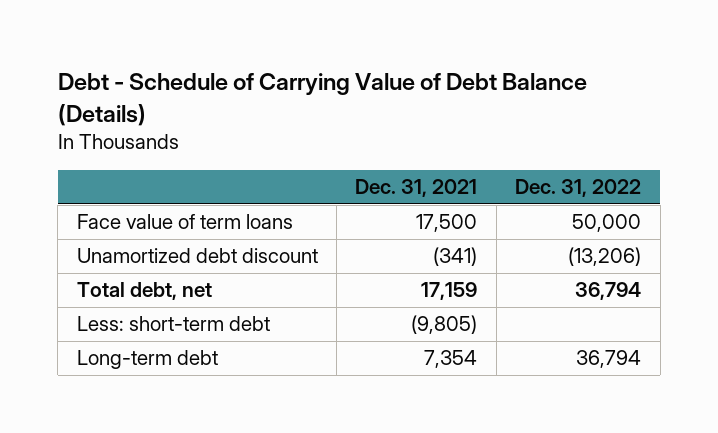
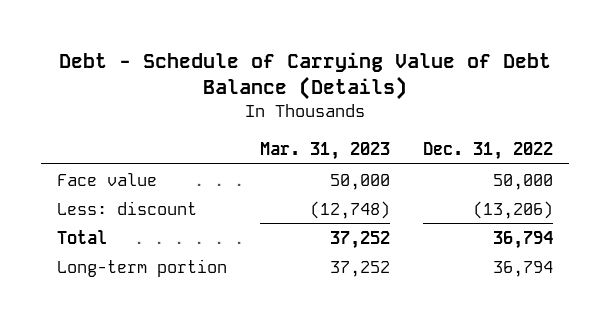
[355,179,478,198] Dec. 31, 2021 -> none
none -> [259,141,390,160] Mar. 31, 2023
[76,316,270,332] Less: short-term debt -> none
[76,214,293,230] Face value of term loans -> [57,172,158,186] Face value
[76,248,318,264] Unamortized debt discount -> [57,200,198,215] Less: discount
[76,282,212,301] Total debt, net -> [57,229,108,244] Total
[76,350,218,370] Long-term debt -> [57,258,228,277] Long-term portion

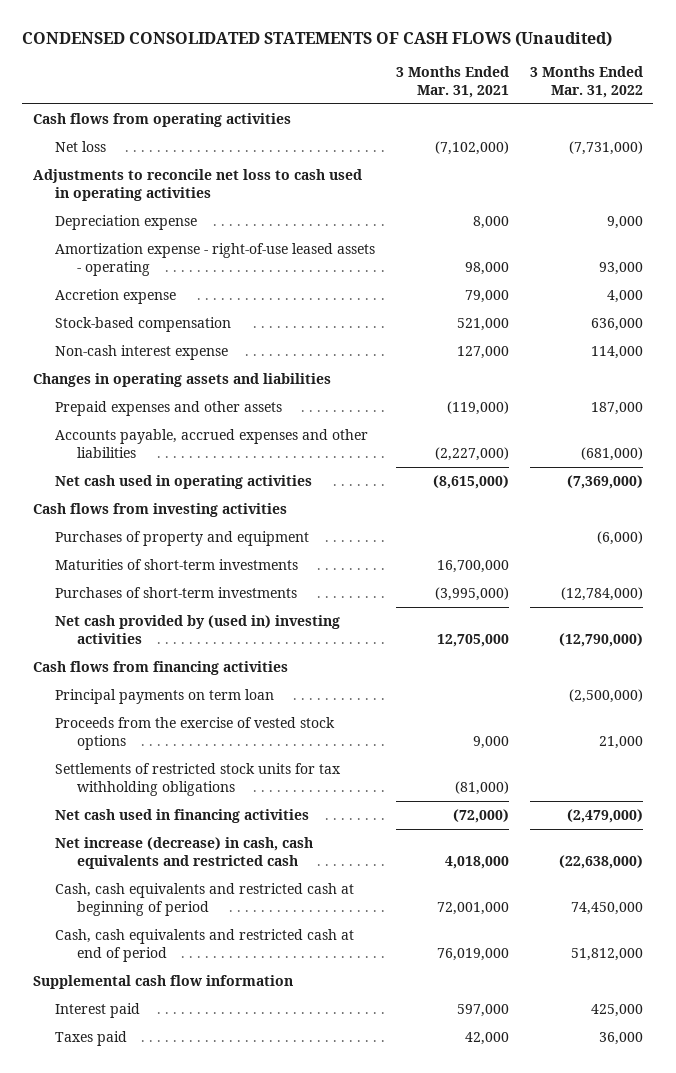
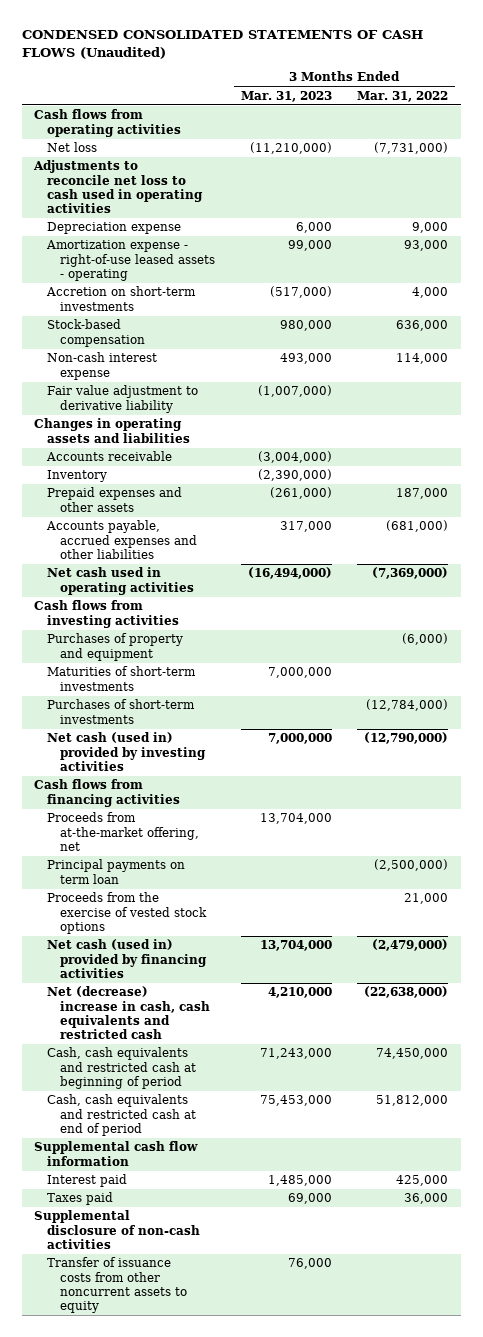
[395,65,509,98] 3 Months Ended Mar. 31, 2021 -> none
none -> [240,90,332,102] Mar. 31, 2023
[54,288,176,304] Accretion expense -> none
none -> [46,286,197,311] Accretion on short-term investments
none -> [47,385,199,413] Fair value adjustment to derivative liability
none -> [46,451,173,462] Accounts receivable
none -> [47,470,108,483] Inventory
[54,614,340,644] Net cash provided by (used in) investing activities -> [47,732,207,771] Net cash (used in) provided by investing activities
none -> [47,812,200,851] Proceeds from at-the-market offering, net
[54,762,341,796] Settlements of restricted stock units for tax withholding obligations -> none
[54,808,309,823] Net cash used in financing activities -> [47,939,208,978] Net cash (used in) provided by financing activities
[54,836,313,869] Net increase (decrease) in cash, cash equivalents and restricted cash -> [47,986,211,1039] Net (decrease) increase in cash, cash equivalents and restricted cash
none -> [34,1210,201,1249] Supplemental disclosure of non-cash activities
none -> [47,1257,188,1313] Transfer of issuance costs from other noncurrent assets to equity

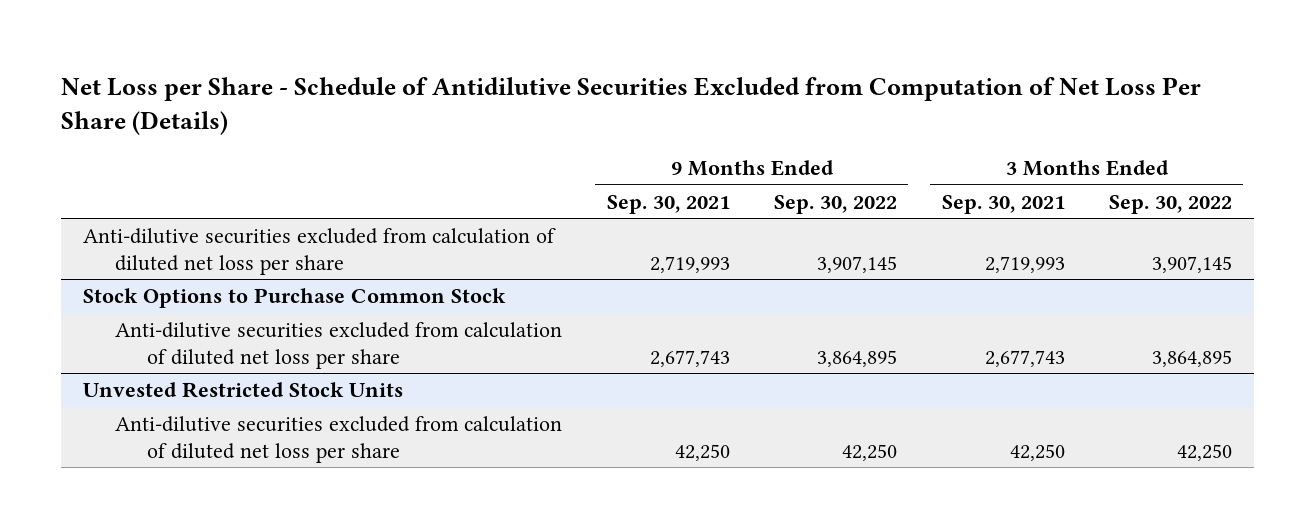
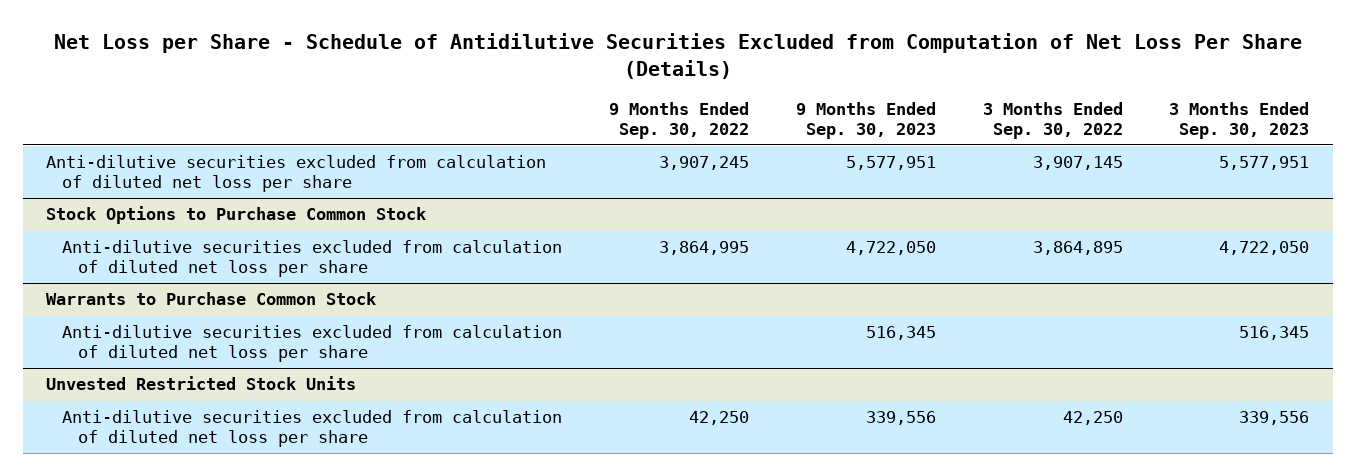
[606,194,730,214] Sep. 30, 2021 -> none
[941,194,1065,214] Sep. 30, 2021 -> none
none -> [795,102,936,139] 9 Months Ended Sep. 30, 2023
none -> [1169,102,1310,139] 3 Months Ended Sep. 30, 2023
[817,255,898,273] 3,907,145 -> [659,156,750,171] 3,907,245
[817,349,898,367] 3,864,895 -> [659,241,750,256] 3,864,995
none -> [46,292,377,306] Warrants to Purchase Common Stock
none -> [62,325,563,363] Anti-dilutive securities excluded from calculation of diluted net loss per share

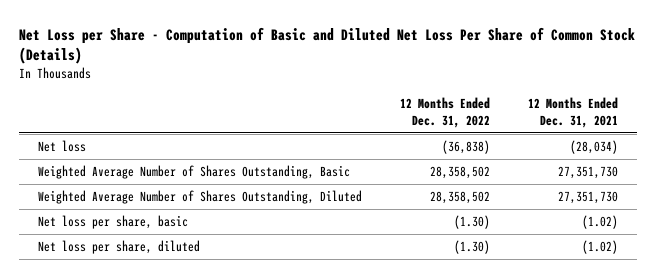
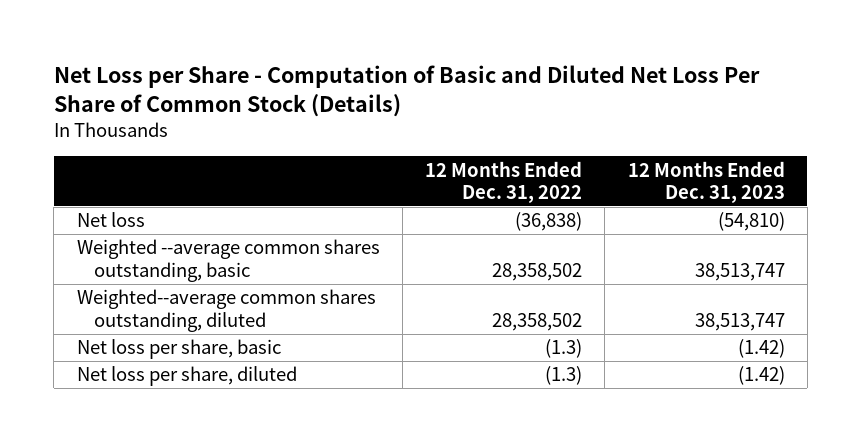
[527,97,618,129] 12 Months Ended Dec. 31, 2021 -> none
none -> [627,160,785,203] 12 Months Ended Dec. 31, 2023
[38,164,351,179] Weighted Average Number of Shares Outstanding, Basic -> [76,239,380,282] Weighted --average common shares outstanding, basic
[38,189,363,204] Weighted Average Number of Shares Outstanding, Diluted -> [76,289,376,332] Weighted--average common shares outstanding, diluted
[453,214,490,229] (1.30) -> [545,339,583,359] (1.3)
[453,239,490,254] (1.30) -> [545,366,583,386] (1.3)

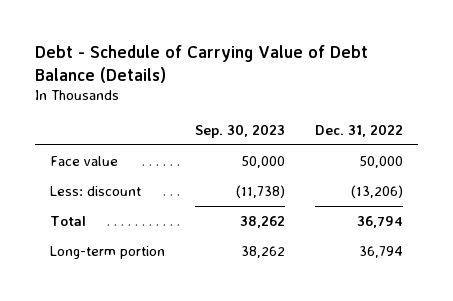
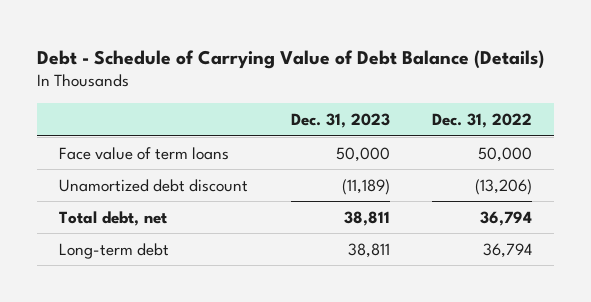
[194,123,285,138] Sep. 30, 2023 -> none
none -> [290,113,390,129] Dec. 31, 2023
[49,155,118,166] Face value -> [58,146,229,160] Face value of term loans
[49,185,141,196] Less: discount -> [58,178,248,192] Unamortized debt discount
[49,215,86,226] Total -> [58,210,167,226] Total debt, net
[49,245,165,259] Long-term portion -> [58,242,169,259] Long-term debt

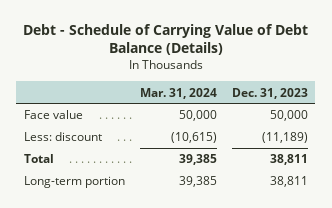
[432,113,533,129] Dec. 31, 2022 -> none
none -> [139,87,217,99] Mar. 31, 2024
[58,146,229,160] Face value of term loans -> [23,110,83,120] Face value
[58,178,248,192] Unamortized debt discount -> [23,132,102,142] Less: discount
[58,210,167,226] Total debt, net -> [23,154,54,164] Total
[58,242,169,259] Long-term debt -> [23,176,125,189] Long-term portion

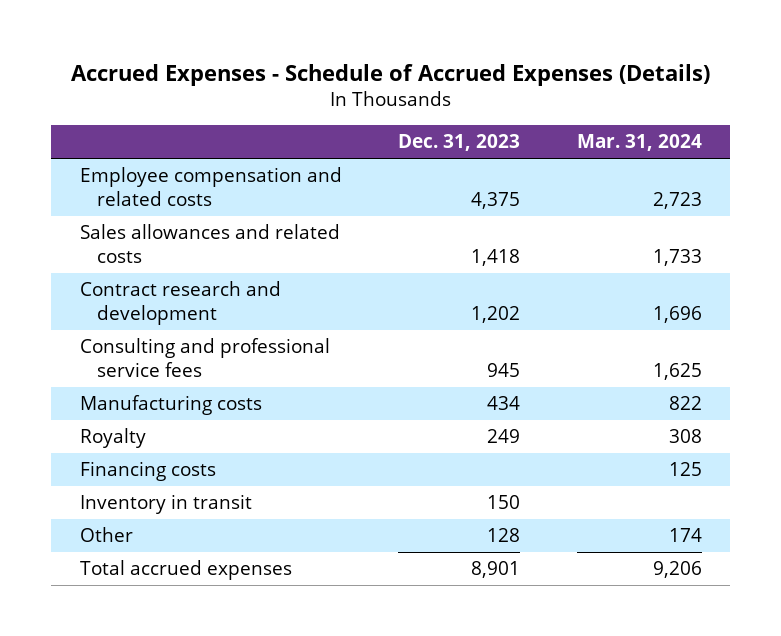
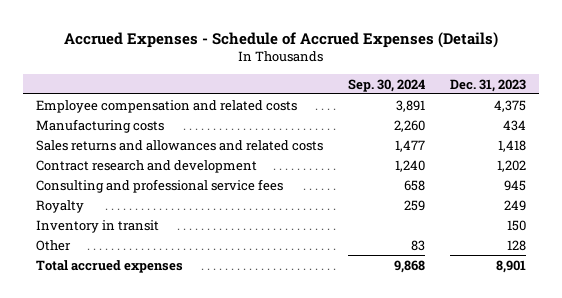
[576,134,702,152] Mar. 31, 2024 -> none
none -> [348,78,426,92] Sep. 30, 2024
[79,395,262,416] Manufacturing costs -> [35,118,164,133] Manufacturing costs
[79,224,340,263] Sales allowances and related costs -> [35,139,323,151] Sales returns and allowances and related costs
[79,461,216,482] Financing costs -> none

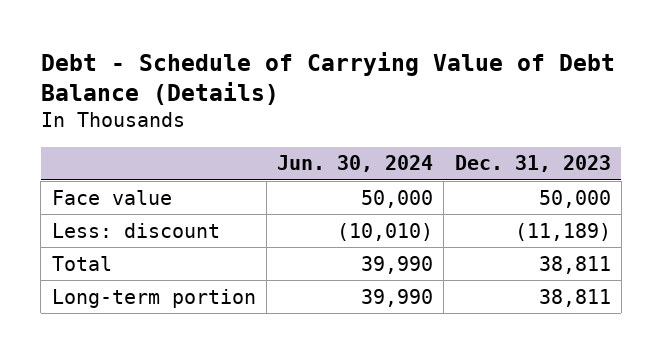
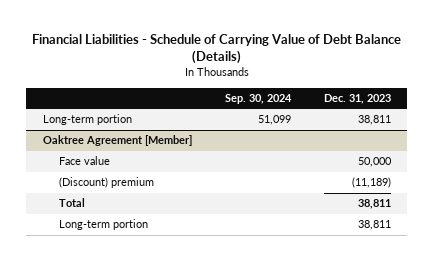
[40,51,615,106] Debt - Schedule of Carrying Value of Debt Balance (Details) -> [31,33,401,65] Financial Liabilities - Schedule of Carrying Value of Debt Balance (Details)
[277,155,434,173] Jun. 30, 2024 -> none
none -> [224,94,292,105] Sep. 30, 2024
none -> [42,114,132,126] Long-term portion
none -> [42,135,192,147] Oaktree Agreement [Member]
[51,222,220,238] Less: discount -> [59,177,155,189] (Discount) premium

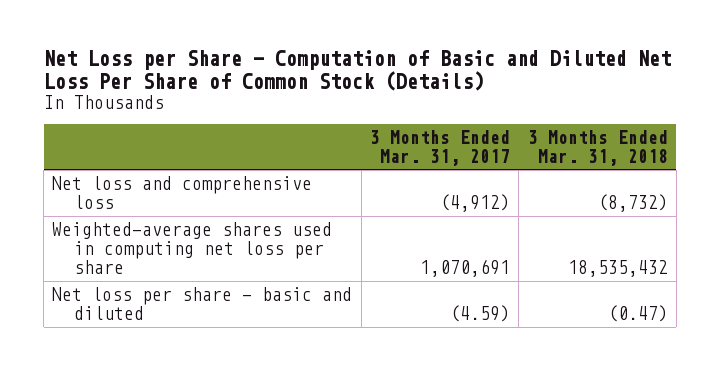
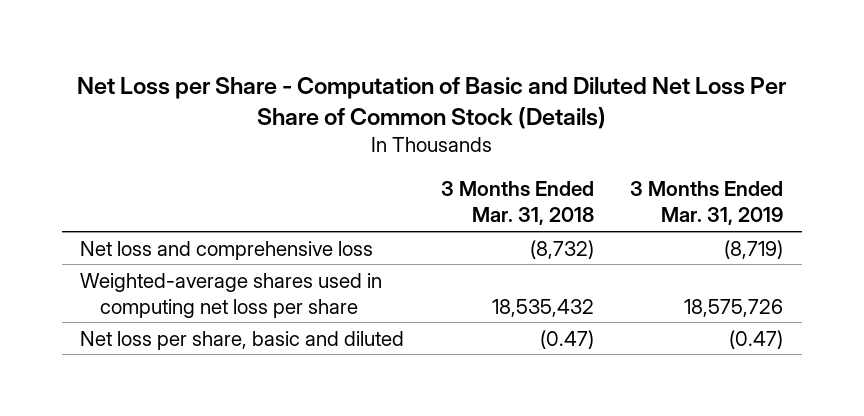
[370,129,511,166] 3 Months Ended Mar. 31, 2017 -> none
none -> [630,181,784,226] 3 Months Ended Mar. 31, 2019
[52,286,353,321] Net loss per share - basic and diluted -> [80,330,405,350] Net loss per share, basic and diluted

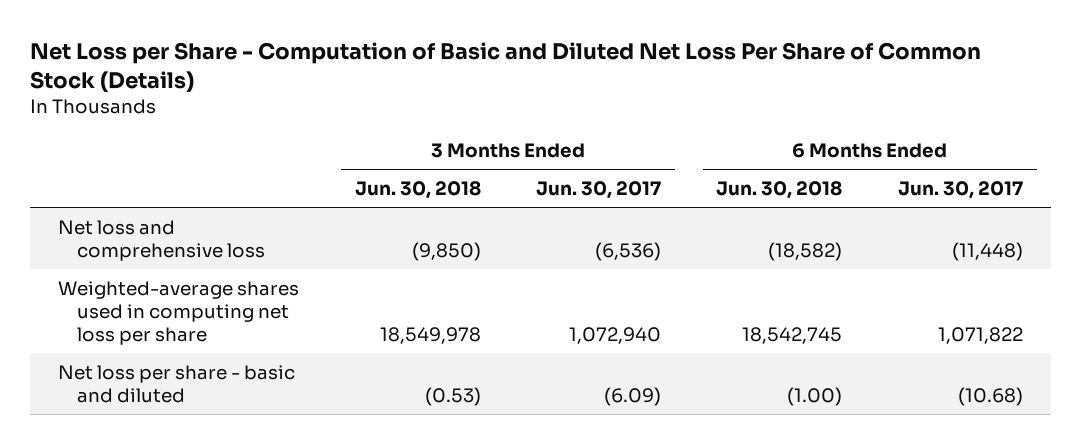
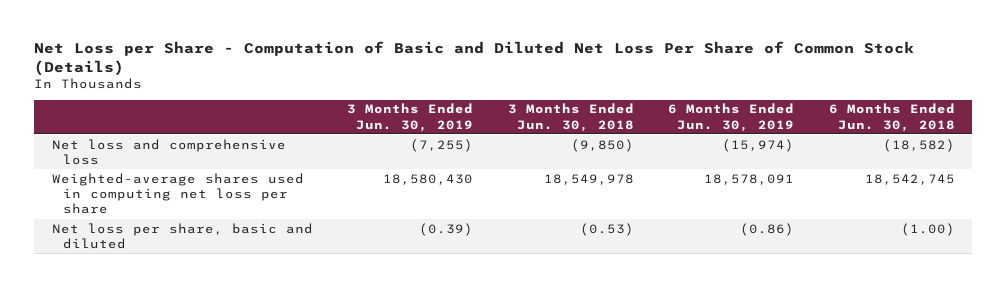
[535,181,661,200] Jun. 30, 2017 -> none
[897,181,1023,200] Jun. 30, 2017 -> none
none -> [347,103,474,132] 3 Months Ended Jun. 30, 2019
none -> [668,103,795,132] 6 Months Ended Jun. 30, 2019
[58,364,296,403] Net loss per share - basic and diluted -> [51,222,313,249] Net loss per share, basic and diluted

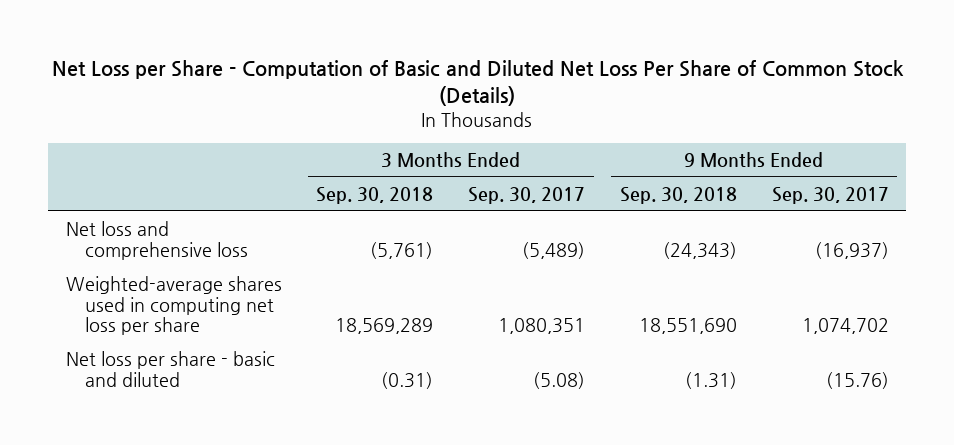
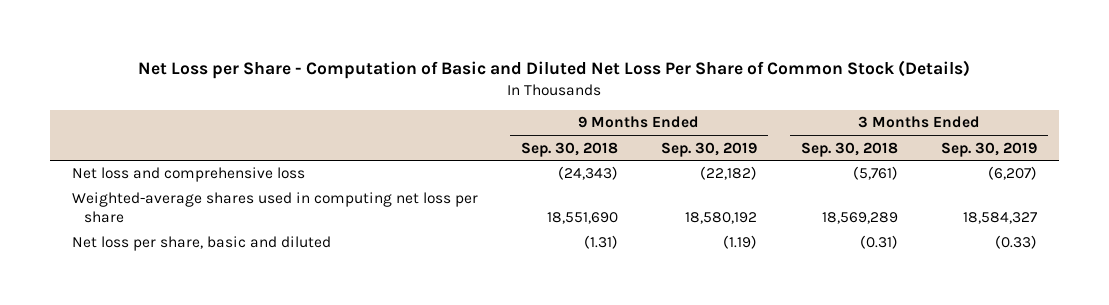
[468,186,586,204] Sep. 30, 2017 -> none
[771,186,889,204] Sep. 30, 2017 -> none
none -> [661,141,758,157] Sep. 30, 2019
none -> [941,141,1038,157] Sep. 30, 2019
[65,350,275,387] Net loss per share - basic and diluted -> [71,236,331,252] Net loss per share, basic and diluted

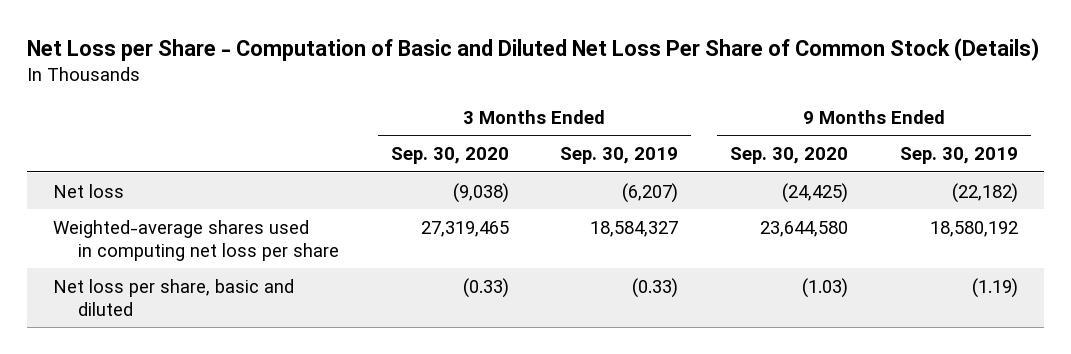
[521,141,619,157] Sep. 30, 2018 -> none
[800,141,898,157] Sep. 30, 2018 -> none
none -> [390,147,509,165] Sep. 30, 2020
none -> [730,147,849,165] Sep. 30, 2020
[71,167,305,183] Net loss and comprehensive loss -> [52,183,124,198] Net loss

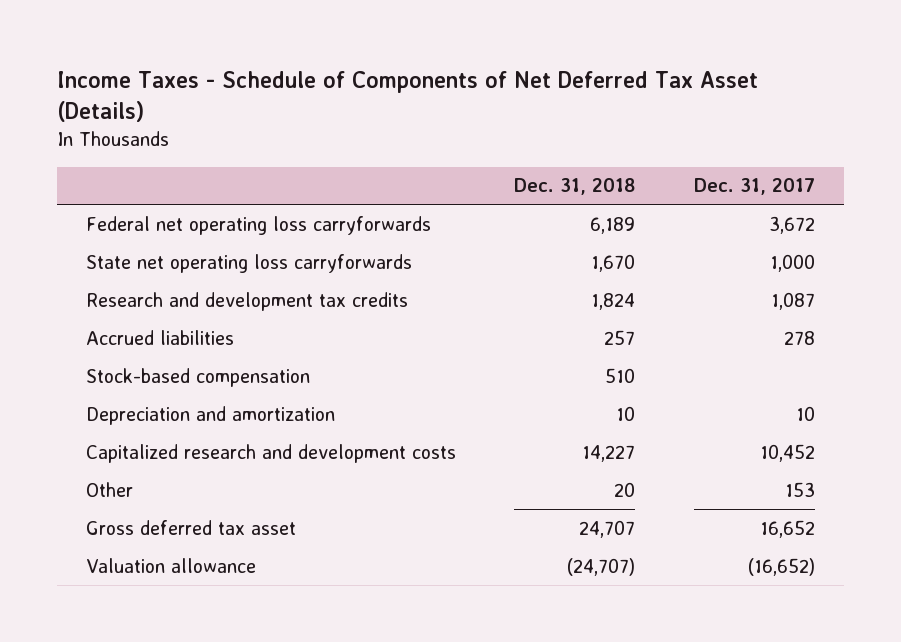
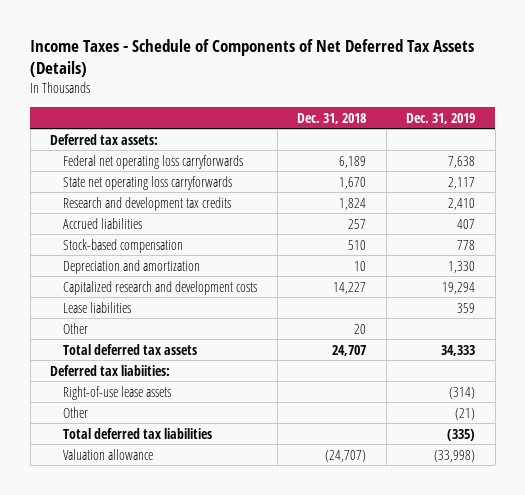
[56,71,758,123] Income Taxes - Schedule of Components of Net Deferred Tax Asset (Details) -> [30,39,475,77] Income Taxes - Schedule of Components of Net Deferred Tax Assets (Details)
[693,178,815,196] Dec. 31, 2017 -> none
none -> [406,112,476,124] Dec. 31, 2019
none -> [50,133,159,145] Deferred tax assets:
none -> [63,301,132,313] Lease liabilities
[86,519,297,535] Gross deferred tax asset -> [63,343,198,355] Total deferred tax assets
none -> [50,364,171,376] Deferred tax liabiities:
none -> [63,385,172,400] Right-of-use lease assets
none -> [63,406,89,418] Other
none -> [63,427,213,439] Total deferred tax liabilities

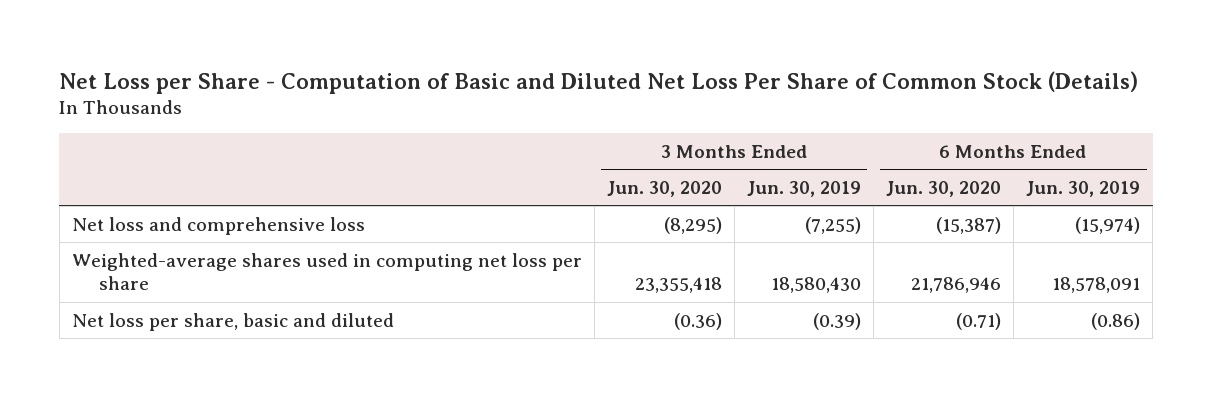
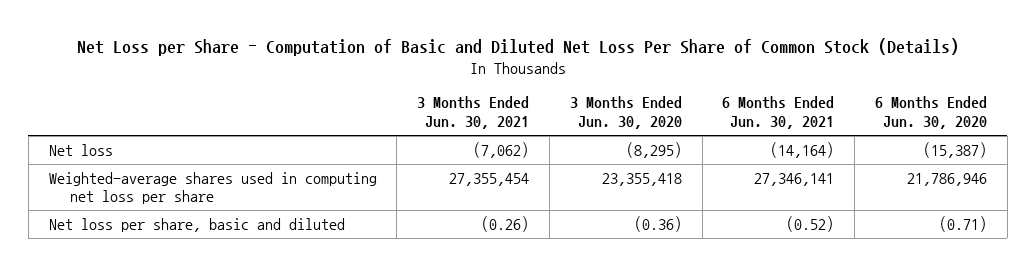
[746,180,861,197] Jun. 30, 2019 -> none
[1026,180,1141,197] Jun. 30, 2019 -> none
none -> [417,96,530,129] 3 Months Ended Jun. 30, 2021
none -> [722,96,835,129] 6 Months Ended Jun. 30, 2021
[71,216,365,235] Net loss and comprehensive loss -> [48,143,113,156] Net loss

